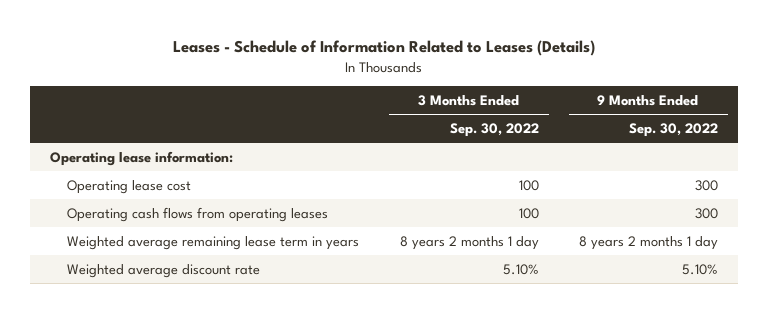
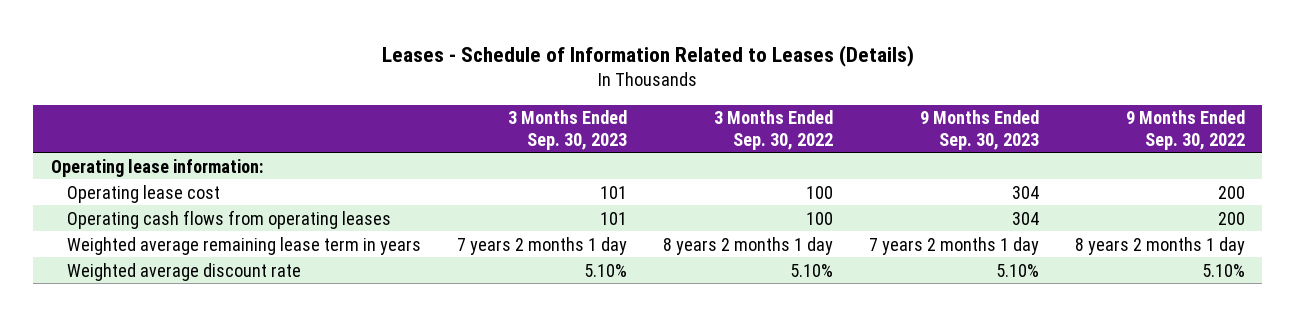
none -> [507,110,627,150] 3 Months Ended Sep. 30, 2023
none -> [919,110,1039,150] 9 Months Ended Sep. 30, 2023
[694,179,718,191] 300 -> [1217,185,1245,199] 200
[694,207,718,219] 300 -> [1217,211,1245,225] 200

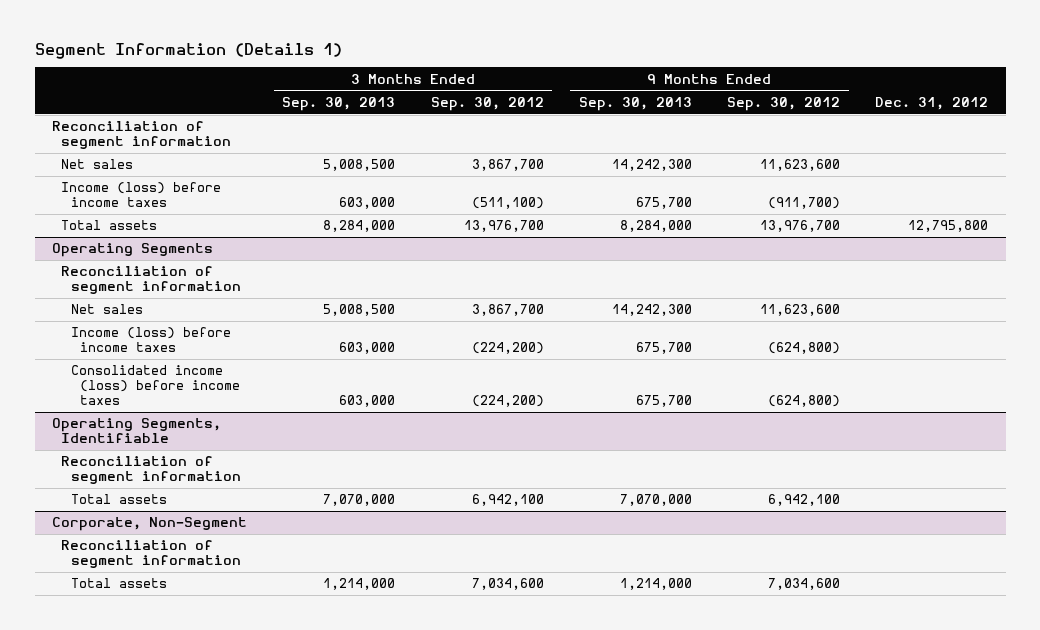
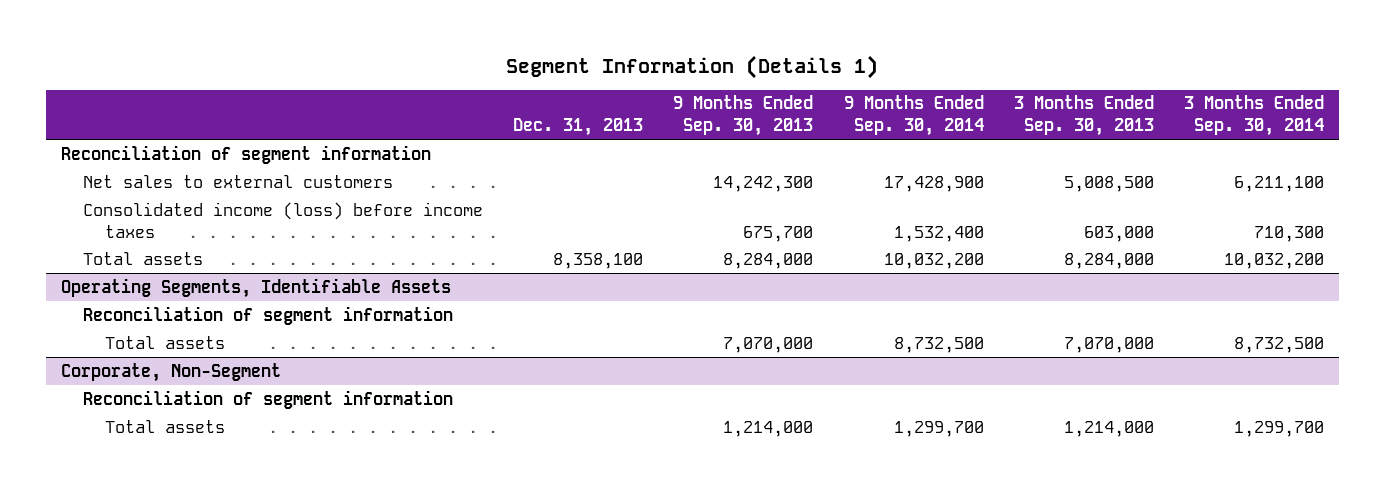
[430,97,544,112] Sep. 30, 2012 -> none
[727,97,841,112] Sep. 30, 2012 -> none
[875,97,989,111] Dec. 31, 2012 -> none
none -> [513,118,644,137] Dec. 31, 2013
none -> [843,95,984,137] 9 Months Ended Sep. 30, 2014
none -> [1183,95,1324,137] 3 Months Ended Sep. 30, 2014
[61,182,222,208] Income (loss) before income taxes -> none
[52,243,214,258] Operating Segments -> none
[61,266,241,295] Reconciliation of segment information -> none
[70,304,143,315] Net sales -> none
[70,327,231,353] Income (loss) before income taxes -> none
[61,159,134,170] Net sales -> [83,174,394,188] Net sales to external customers
[61,220,158,231] Total assets -> [83,251,204,265] Total assets
[52,418,222,444] Operating Segments, Identifiable -> [61,277,452,298] Operating Segments, Identifiable Assets

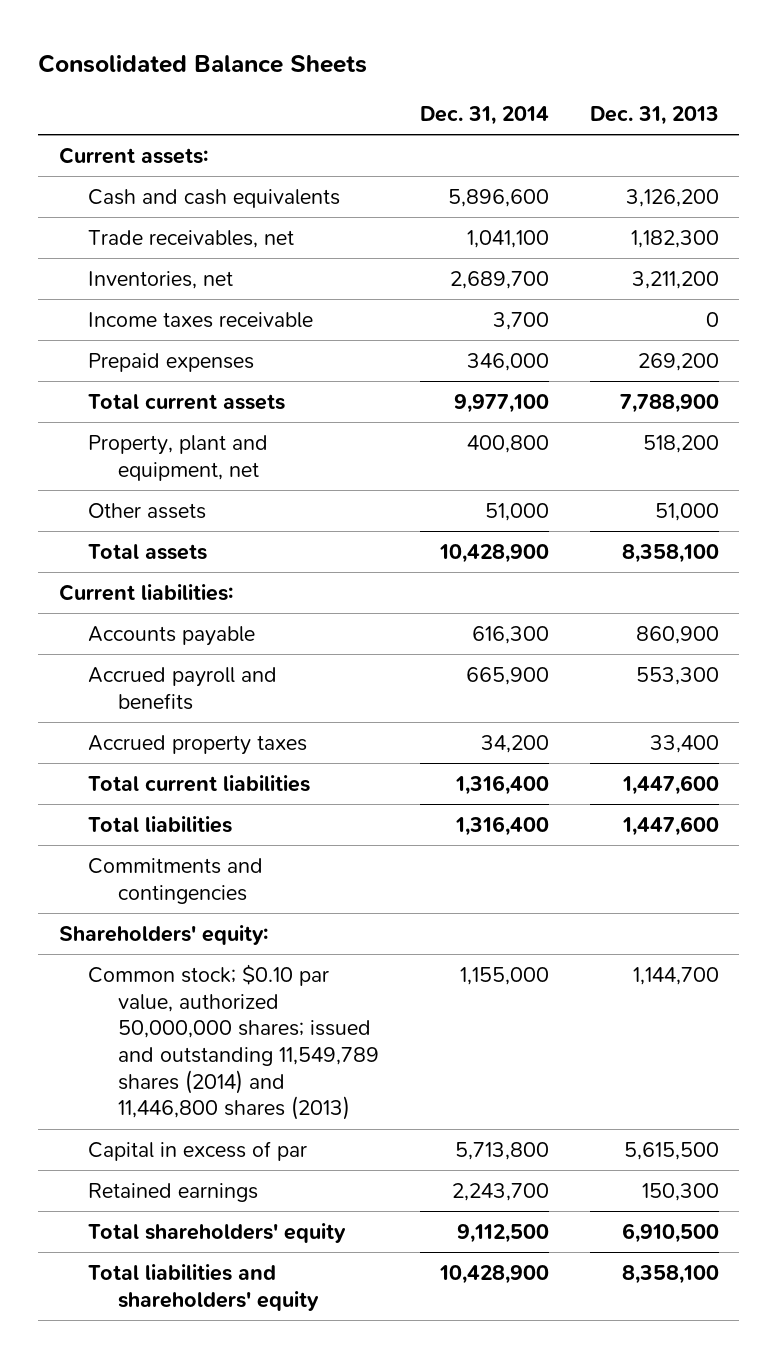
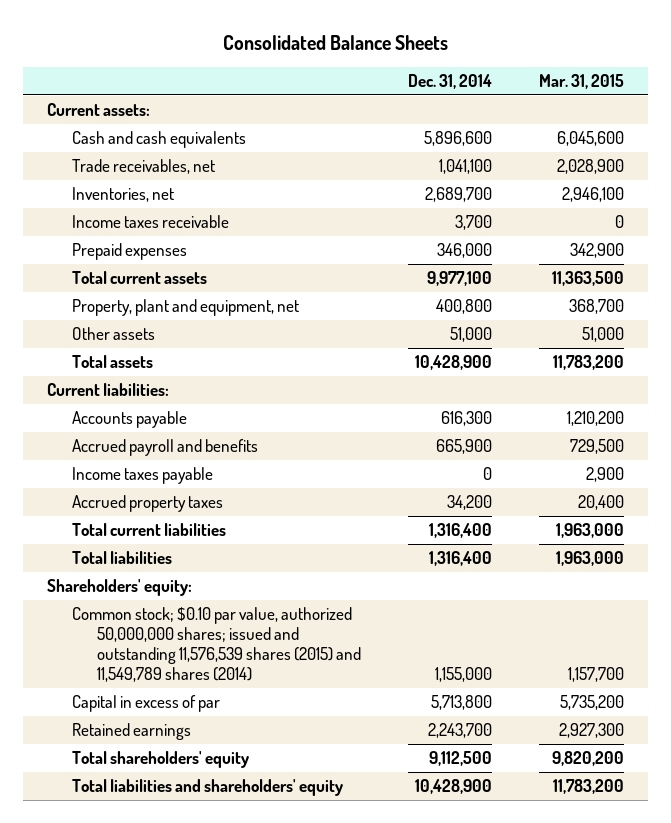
[589,105,719,125] Dec. 31, 2013 -> none
none -> [539,73,625,89] Mar. 31, 2015
none -> [72,467,214,485] Income taxes payable
[88,857,264,904] Commitments and contingencies -> none
[88,963,379,1121] Common stock; $0.10 par value, authorized 50,000,000 shares; issued and outstanding 11,549,789 shares (2014) and 11,446,800 shares (2013) -> [72,607,362,683] Common stock; $0.10 par value, authorized 50,000,000 shares; issued and outstanding 11,576,539 shares (2015) and 11,549,789 shares (2014)

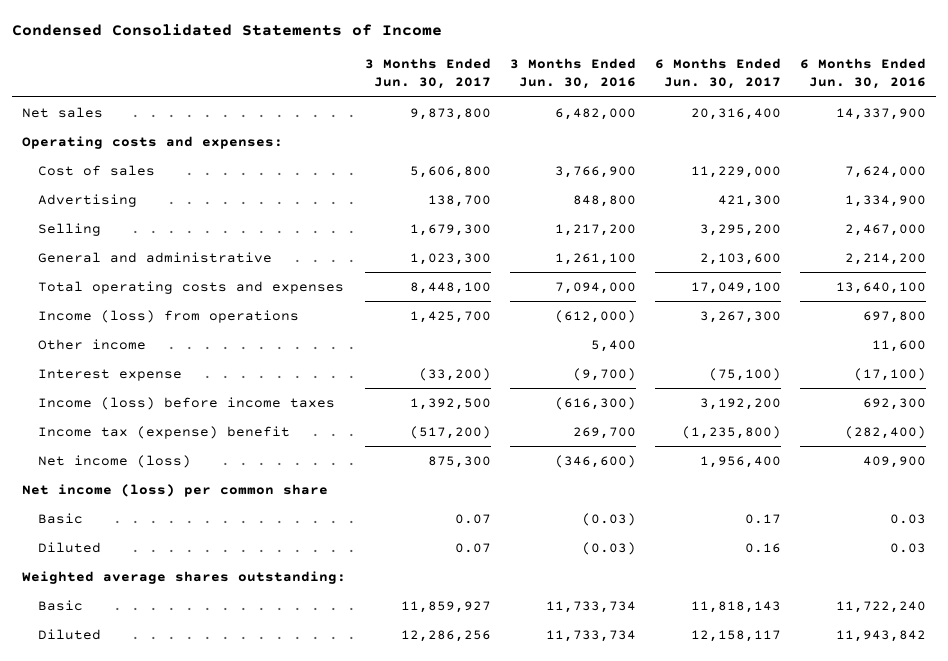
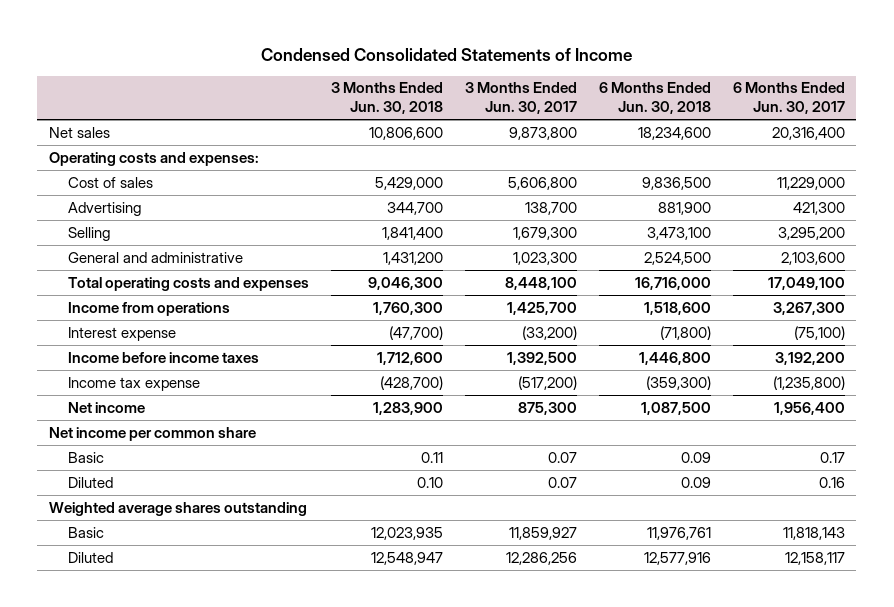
[510,57,637,90] 3 Months Ended Jun. 30, 2016 -> none
[800,57,927,90] 6 Months Ended Jun. 30, 2016 -> none
none -> [331,82,444,115] 3 Months Ended Jun. 30, 2018
none -> [599,82,712,115] 6 Months Ended Jun. 30, 2018
[37,338,146,350] Other income -> none
[37,309,299,323] Income (loss) from operations -> [68,301,231,316] Income from operations
[37,396,335,410] Income (loss) before income taxes -> [68,351,260,363] Income before income taxes
[37,425,290,439] Income tax (expense) benefit -> [68,376,201,391] Income tax expense
[37,454,191,468] Net income (loss) -> [68,401,146,413] Net income
[22,483,329,497] Net income (loss) per common share -> [48,426,256,441] Net income per common share
[22,570,347,584] Weighted average shares outstanding: -> [48,501,307,516] Weighted average shares outstanding

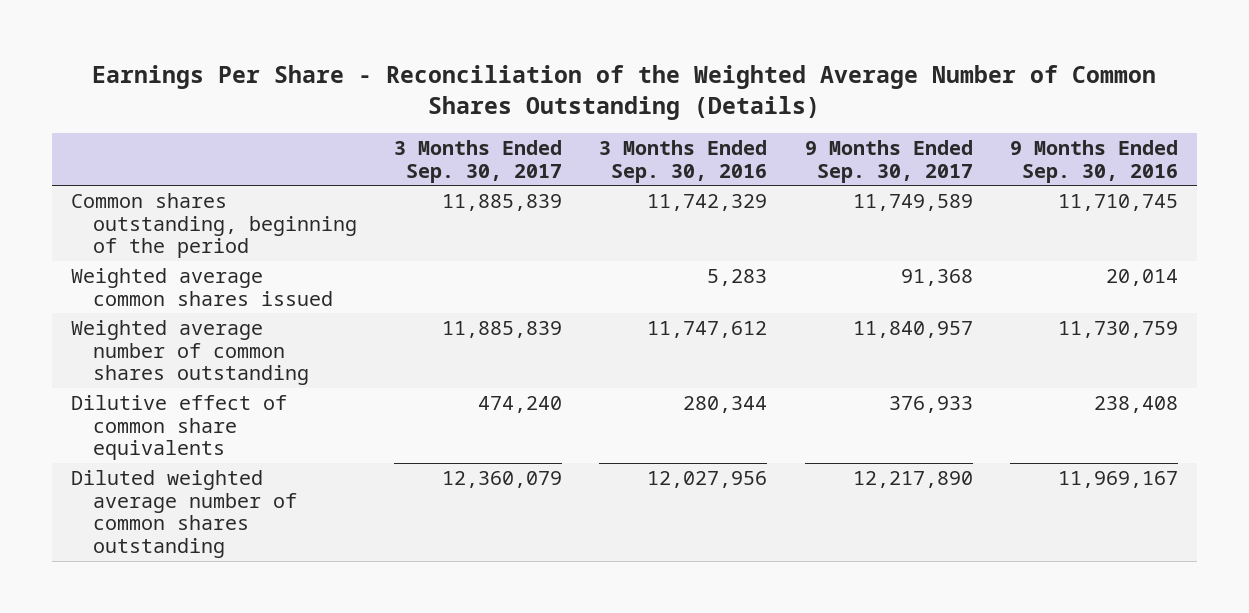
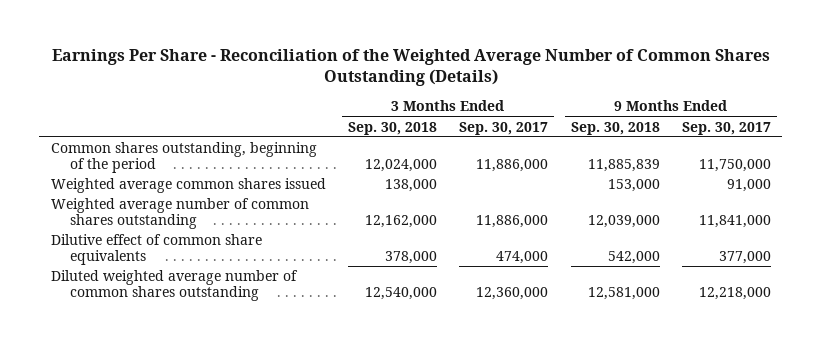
[599,140,768,184] 3 Months Ended Sep. 30, 2016 -> none
[1009,140,1178,184] 9 Months Ended Sep. 30, 2016 -> none
none -> [348,121,438,135] Sep. 30, 2018
none -> [570,121,660,135] Sep. 30, 2018
[442,193,563,211] 11,885,839 -> [476,159,549,173] 11,886,000
[852,193,973,211] 11,749,589 -> [699,159,772,173] 11,750,000
[900,268,973,286] 91,368 -> [727,179,772,193] 91,000
[442,320,563,338] 11,885,839 -> [476,215,549,229] 11,886,000
[852,320,973,338] 11,840,957 -> [699,215,772,229] 11,841,000
[478,395,563,413] 474,240 -> [496,251,549,265] 474,000
[888,395,973,413] 376,933 -> [719,251,772,265] 377,000
[442,470,563,488] 12,360,079 -> [476,287,549,301] 12,360,000
[852,470,973,488] 12,217,890 -> [699,287,772,301] 12,218,000

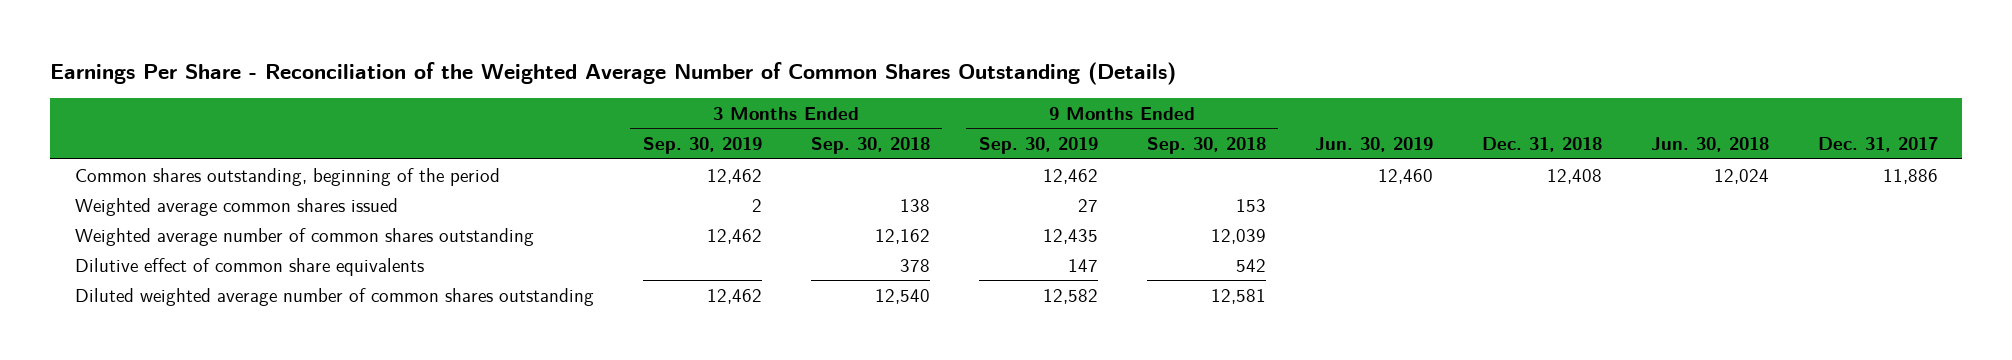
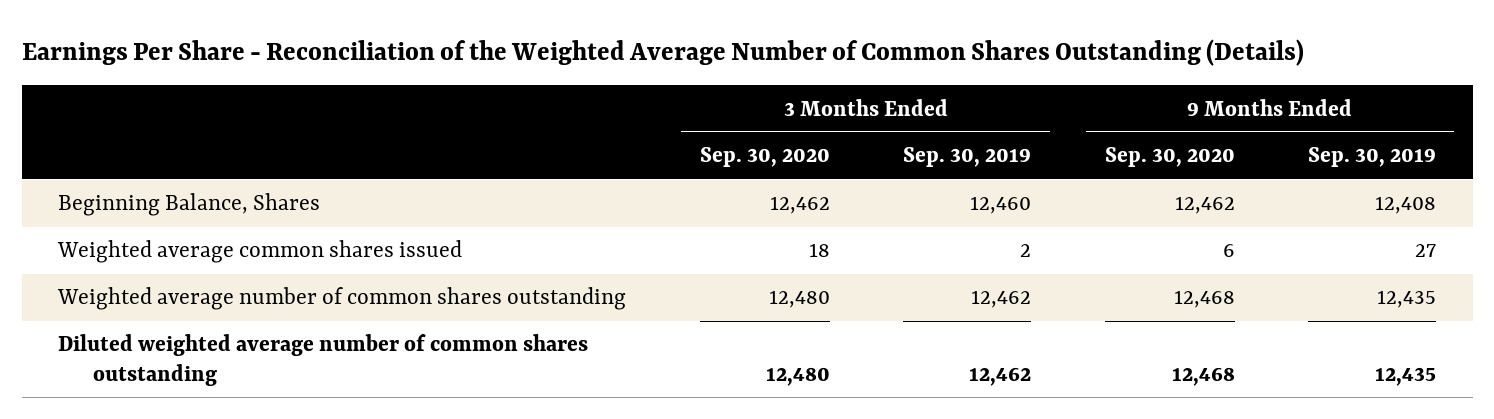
[810,136,930,154] Sep. 30, 2018 -> none
[1146,136,1266,154] Sep. 30, 2018 -> none
[1314,136,1433,152] Jun. 30, 2019 -> none
[1481,136,1602,152] Dec. 31, 2018 -> none
[1650,136,1769,152] Jun. 30, 2018 -> none
[1817,136,1938,152] Dec. 31, 2017 -> none
none -> [699,147,830,168] Sep. 30, 2020
none -> [1104,147,1235,168] Sep. 30, 2020
[74,167,500,186] Common shares outstanding, beginning of the period -> [58,193,321,217] Beginning Balance, Shares
[706,168,762,184] 12,462 -> [970,196,1032,215] 12,460
[1042,168,1098,184] 12,462 -> [1374,196,1436,215] 12,408
[74,257,424,276] Dilutive effect of common share equivalents -> none
[1042,288,1098,304] 12,582 -> [1374,366,1436,386] 12,435

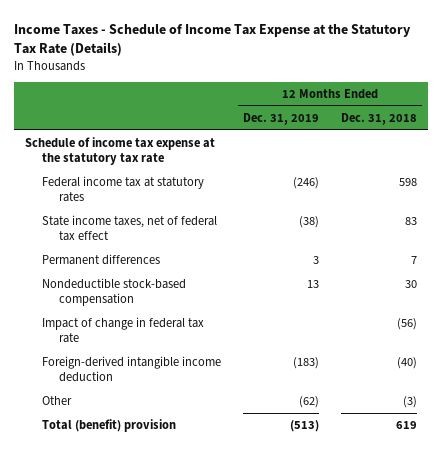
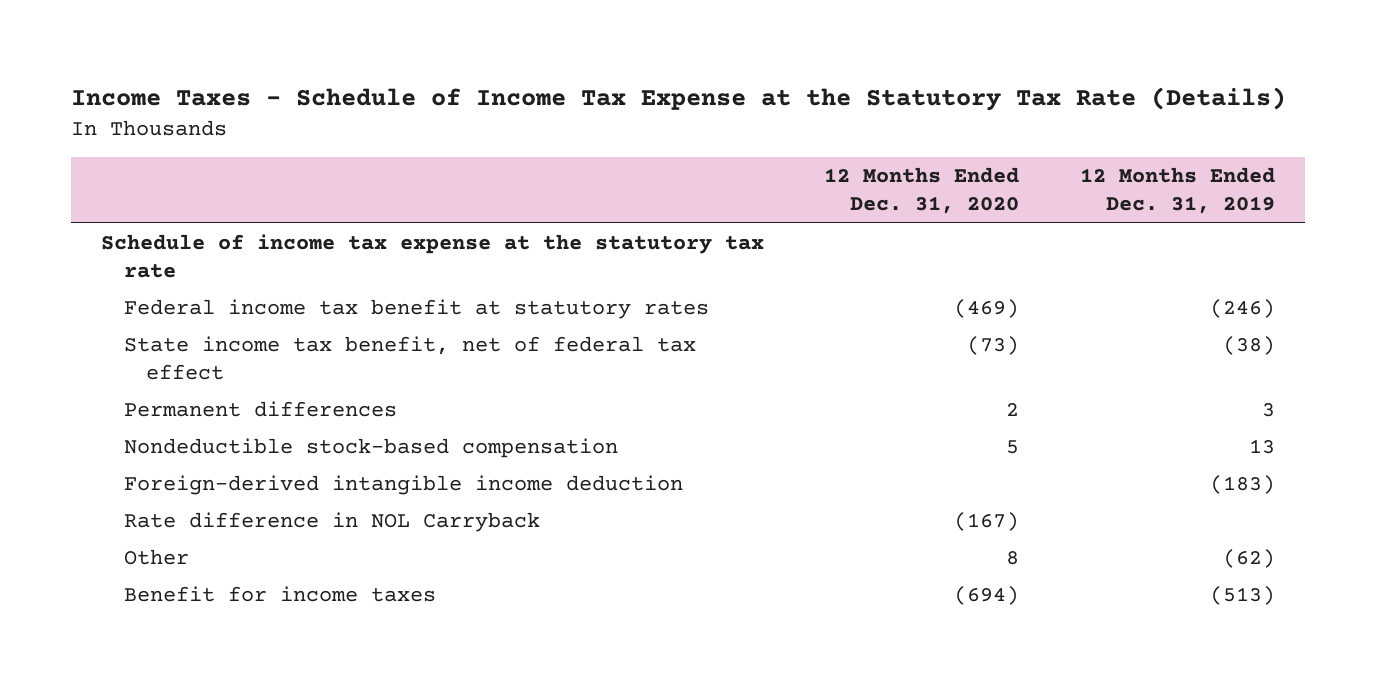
[340,112,417,125] Dec. 31, 2018 -> none
none -> [824,167,1020,215] 12 Months Ended Dec. 31, 2020
[42,176,205,202] Federal income tax at statutory rates -> [123,299,709,320] Federal income tax benefit at statutory rates
[42,215,218,241] State income taxes, net of federal tax effect -> [123,336,696,380] State income tax benefit, net of federal tax effect
[42,317,205,343] Impact of change in federal tax rate -> none
none -> [123,512,540,533] Rate difference in NOL Carryback
[42,419,177,433] Total (benefit) provision -> [123,586,436,603] Benefit for income taxes

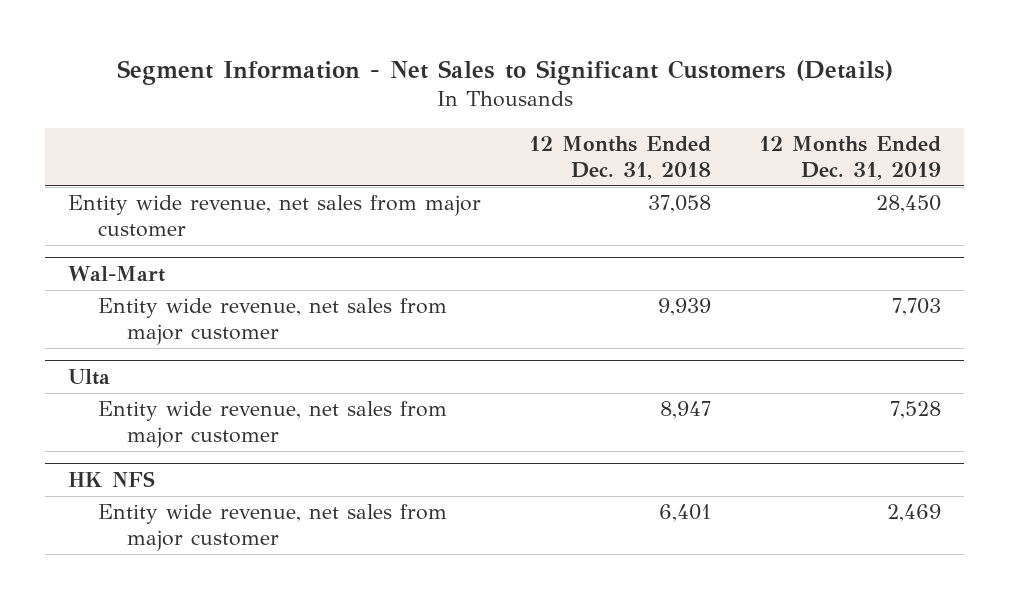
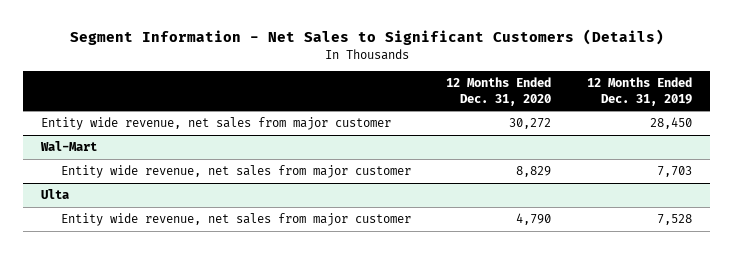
[529,136,712,181] 12 Months Ended Dec. 31, 2018 -> none
none -> [446,77,552,106] 12 Months Ended Dec. 31, 2020
[68,471,156,488] HK NFS -> none
[97,504,447,552] Entity wide revenue, net sales from major customer -> none

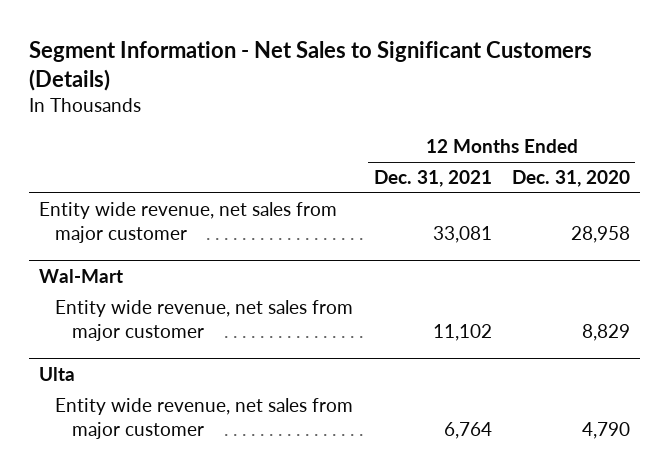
[587,77,693,106] 12 Months Ended Dec. 31, 2019 -> none
none -> [373,170,492,188] Dec. 31, 2021
[509,118,552,130] 30,272 -> [571,226,631,244] 28,958

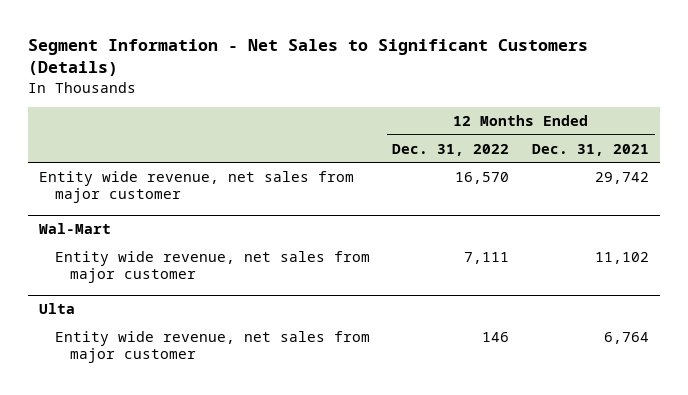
[512,170,631,188] Dec. 31, 2020 -> none
none -> [392,143,510,156] Dec. 31, 2022
[432,226,492,244] 33,081 -> [595,171,650,184] 29,742

